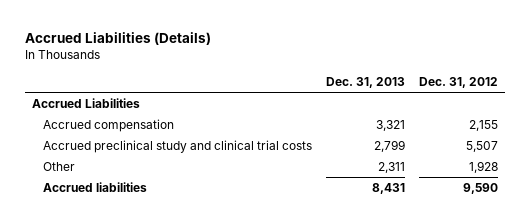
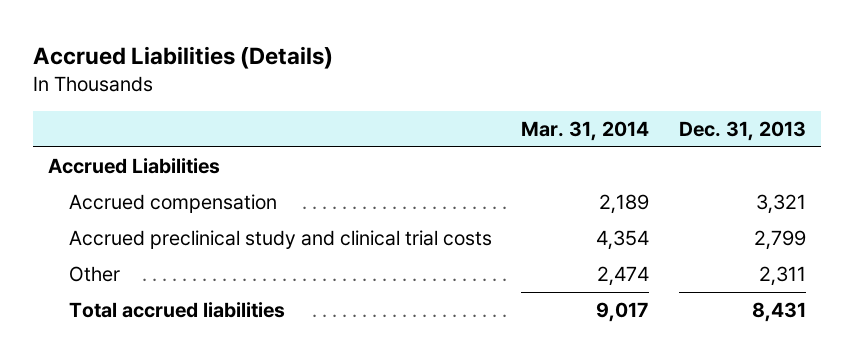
[419,76,499,88] Dec. 31, 2012 -> none
none -> [521,120,650,141] Mar. 31, 2014
[42,181,147,192] Accrued liabilities -> [68,302,285,319] Total accrued liabilities

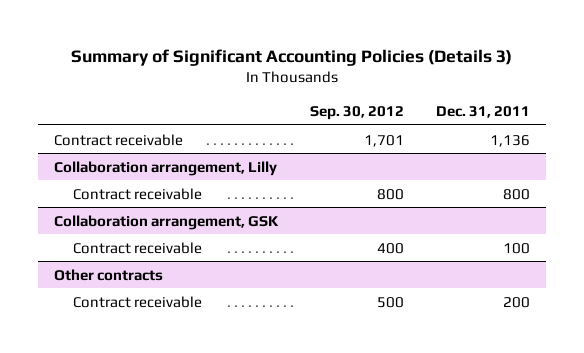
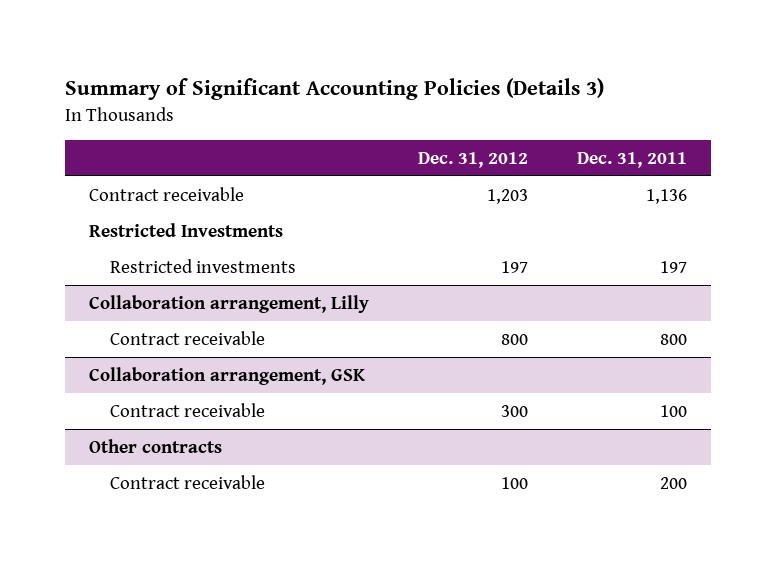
[309,105,404,120] Sep. 30, 2012 -> none
none -> [418,151,529,168] Dec. 31, 2012
none -> [89,222,284,237] Restricted Investments
none -> [110,258,297,273] Restricted investments

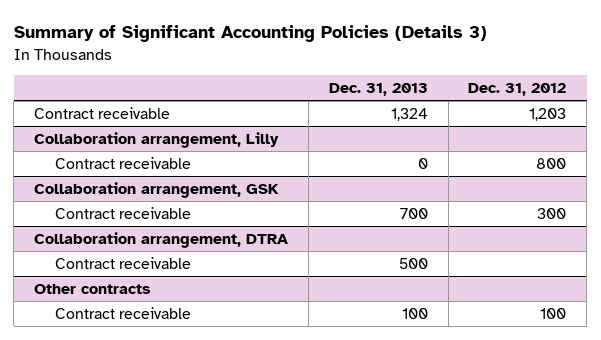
[576,151,687,168] Dec. 31, 2011 -> none
none -> [328,83,428,97] Dec. 31, 2013
[89,222,284,237] Restricted Investments -> none
[110,258,297,273] Restricted investments -> none
none -> [34,231,289,248] Collaboration arrangement, DTRA
none -> [55,256,192,269] Contract receivable

